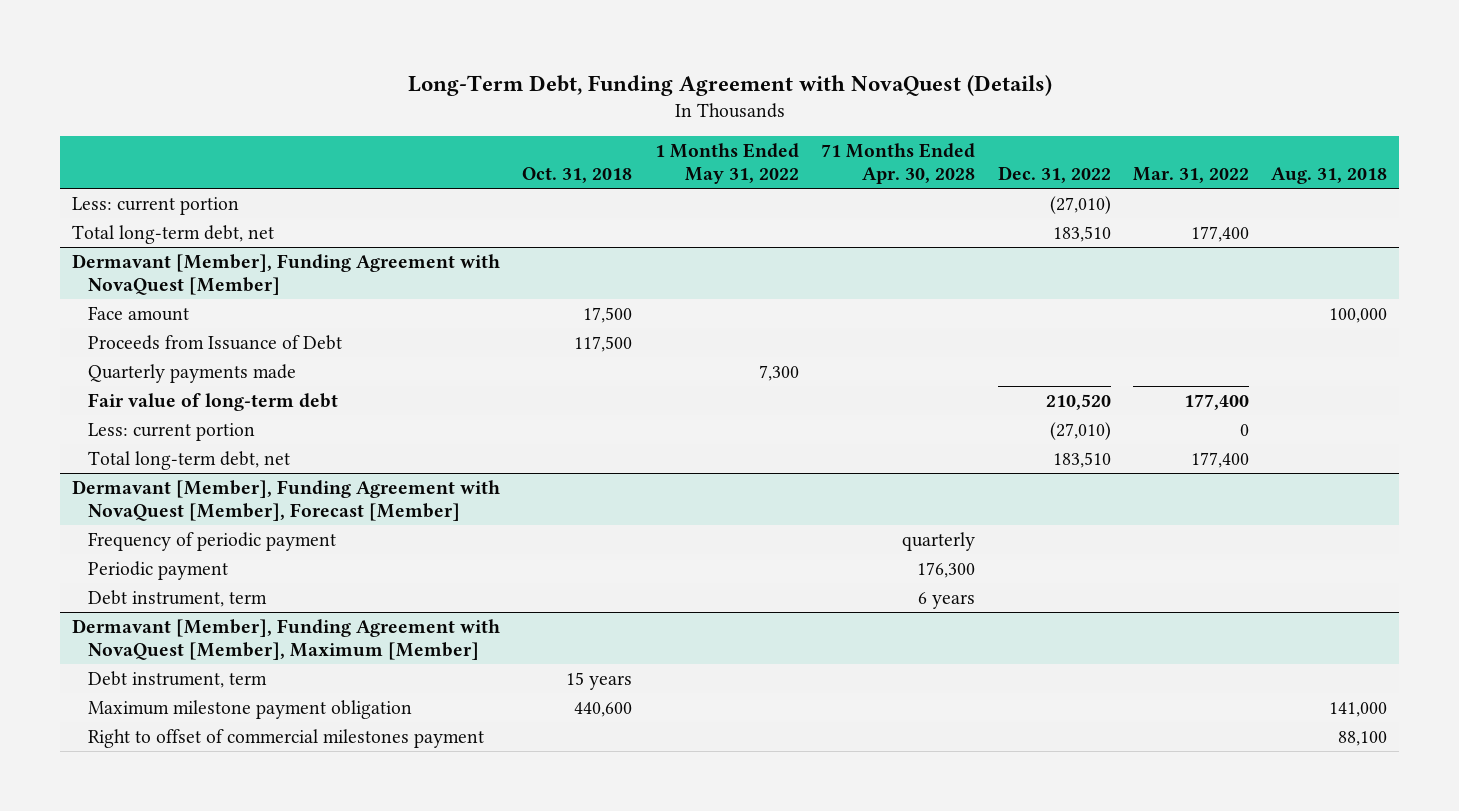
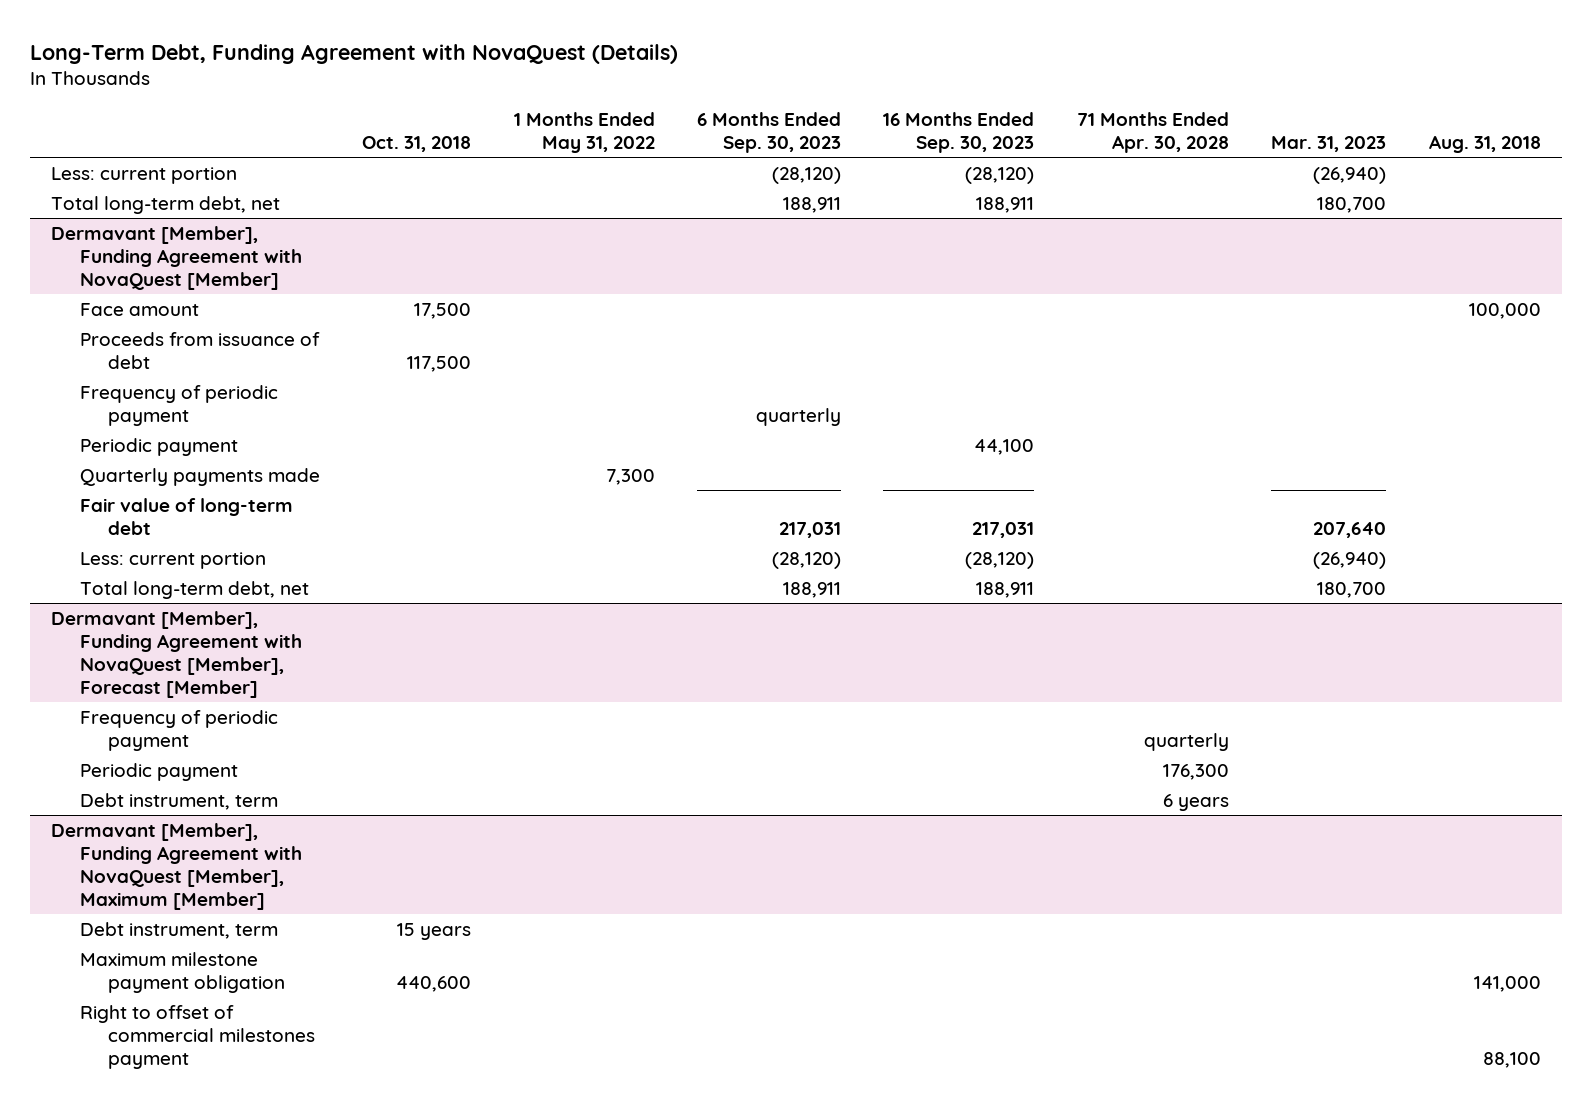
[997,166,1111,184] Dec. 31, 2022 -> none
[1132,167,1249,184] Mar. 31, 2022 -> none
none -> [696,111,841,153] 6 Months Ended Sep. 30, 2023
none -> [883,111,1035,153] 16 Months Ended Sep. 30, 2023
none -> [1271,135,1387,152] Mar. 31, 2023
[87,334,342,350] Proceeds from Issuance of Debt -> [79,331,320,369] Proceeds from issuance of debt
none -> [79,384,278,426] Frequency of periodic payment
none -> [79,437,238,456] Periodic payment

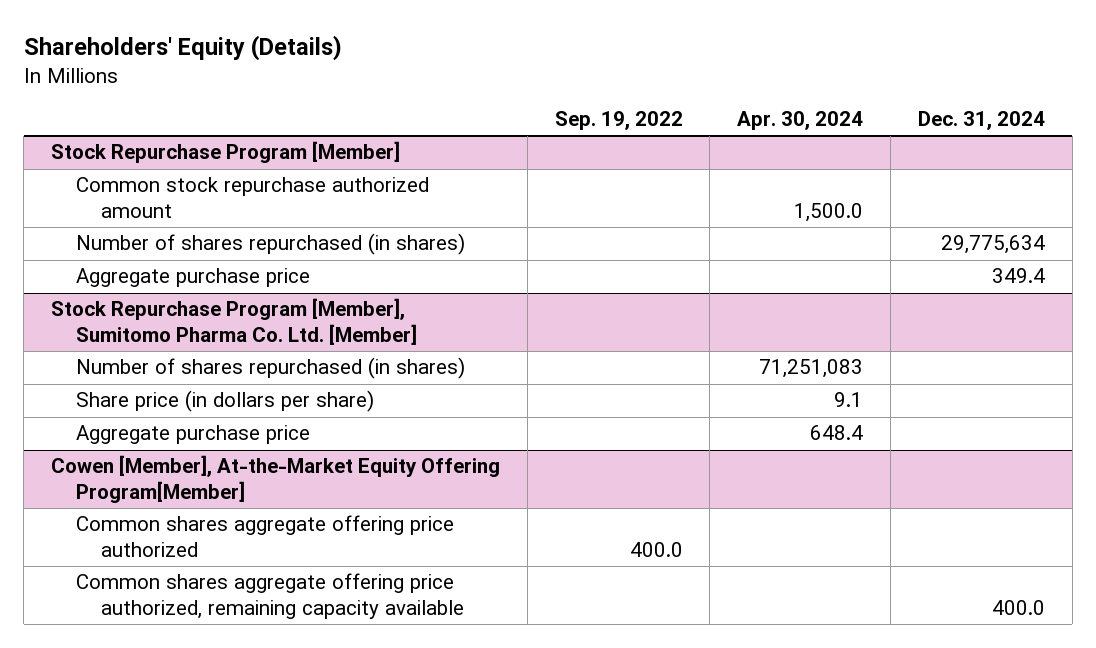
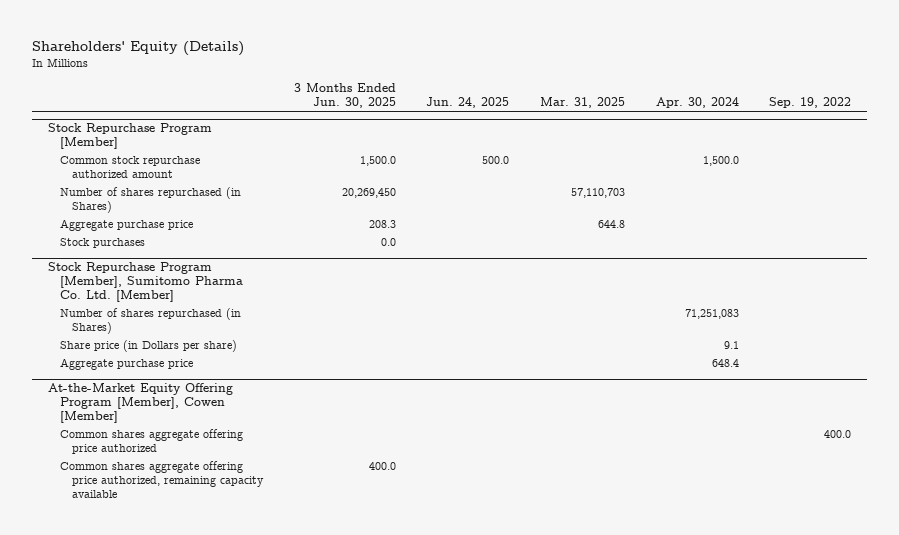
[917,111,1045,131] Dec. 31, 2024 -> none
none -> [293,83,396,109] 3 Months Ended Jun. 30, 2025
none -> [426,97,510,109] Jun. 24, 2025
none -> [540,97,626,109] Mar. 31, 2025
[75,233,465,256] Number of shares repurchased (in shares) -> [60,187,242,214] Number of shares repurchased (in Shares)
none -> [60,238,146,249] Stock purchases
[75,357,465,380] Number of shares repurchased (in shares) -> [60,308,242,335] Number of shares repurchased (in Shares)
[75,390,374,413] Share price (in dollars per share) -> [60,340,238,353] Share price (in Dollars per share)
[50,455,500,504] Cowen [Member], At-the-Market Equity Offering Program[Member] -> [47,383,233,424] At-the-Market Equity Offering Program [Member], Cowen [Member]

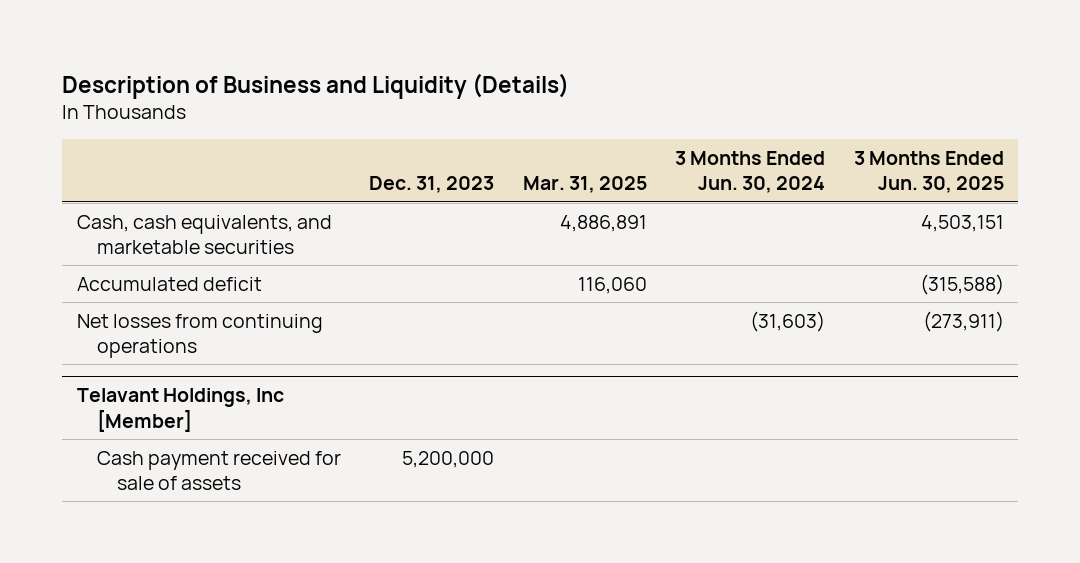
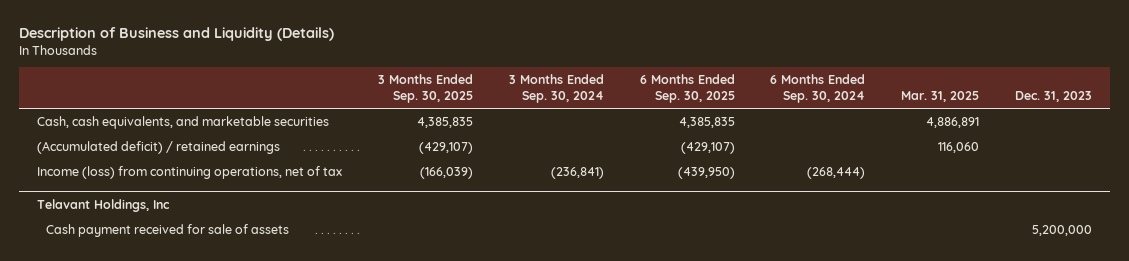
[675,150,826,194] 3 Months Ended Jun. 30, 2024 -> none
[853,150,1004,194] 3 Months Ended Jun. 30, 2025 -> none
none -> [377,74,473,104] 3 Months Ended Sep. 30, 2025
none -> [508,74,604,104] 3 Months Ended Sep. 30, 2024
none -> [639,74,735,104] 6 Months Ended Sep. 30, 2025
none -> [770,74,866,104] 6 Months Ended Sep. 30, 2024
[76,276,262,291] Accumulated deficit -> [36,141,280,155] (Accumulated deficit) / retained earnings
[76,313,323,359] Net losses from continuing operations -> [36,166,342,180] Income (loss) from continuing operations, net of tax
[76,388,284,432] Telavant Holdings, Inc [Member] -> [36,199,170,213] Telavant Holdings, Inc

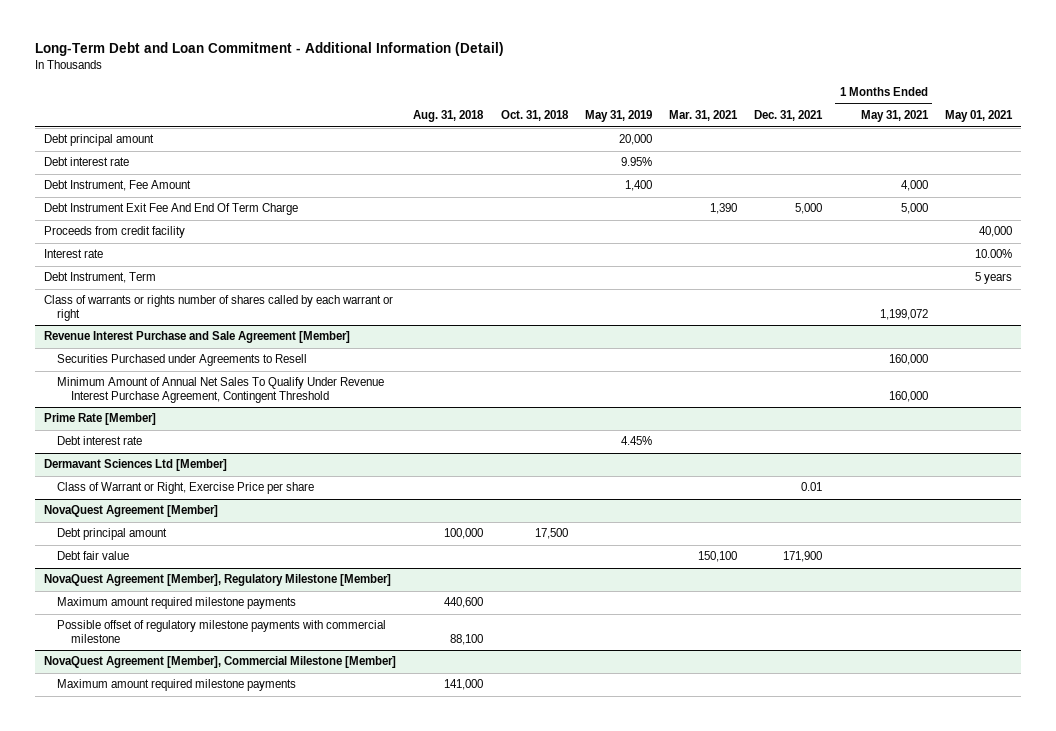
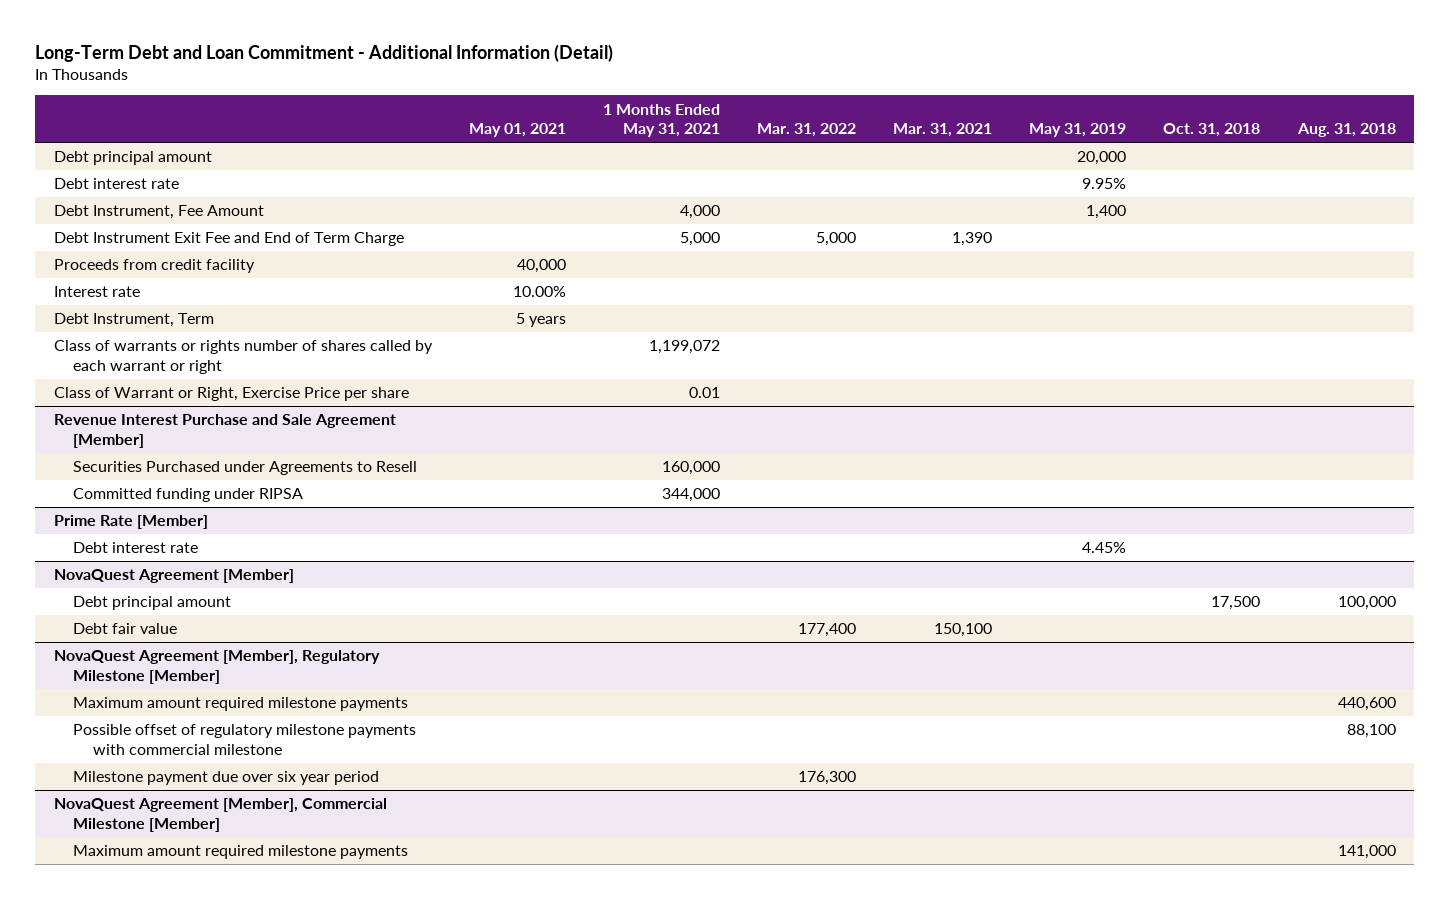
[754,110,824,122] Dec. 31, 2021 -> none
none -> [757,122,857,137] Mar. 31, 2022
[43,203,298,216] Debt Instrument Exit Fee And End Of Term Charge -> [53,232,404,247] Debt Instrument Exit Fee and End of Term Charge
none -> [53,387,409,402] Class of Warrant or Right, Exercise Price per share
[57,377,385,404] Minimum Amount of Annual Net Sales To Qualify Under Revenue Interest Purchase Agreement, Contingent Threshold -> none
none -> [73,488,304,503] Committed funding under RIPSA
[43,459,227,472] Dermavant Sciences Ltd [Member] -> none
[57,482,315,495] Class of Warrant or Right, Exercise Price per share -> none
none -> [73,771,380,786] Milestone payment due over six year period

